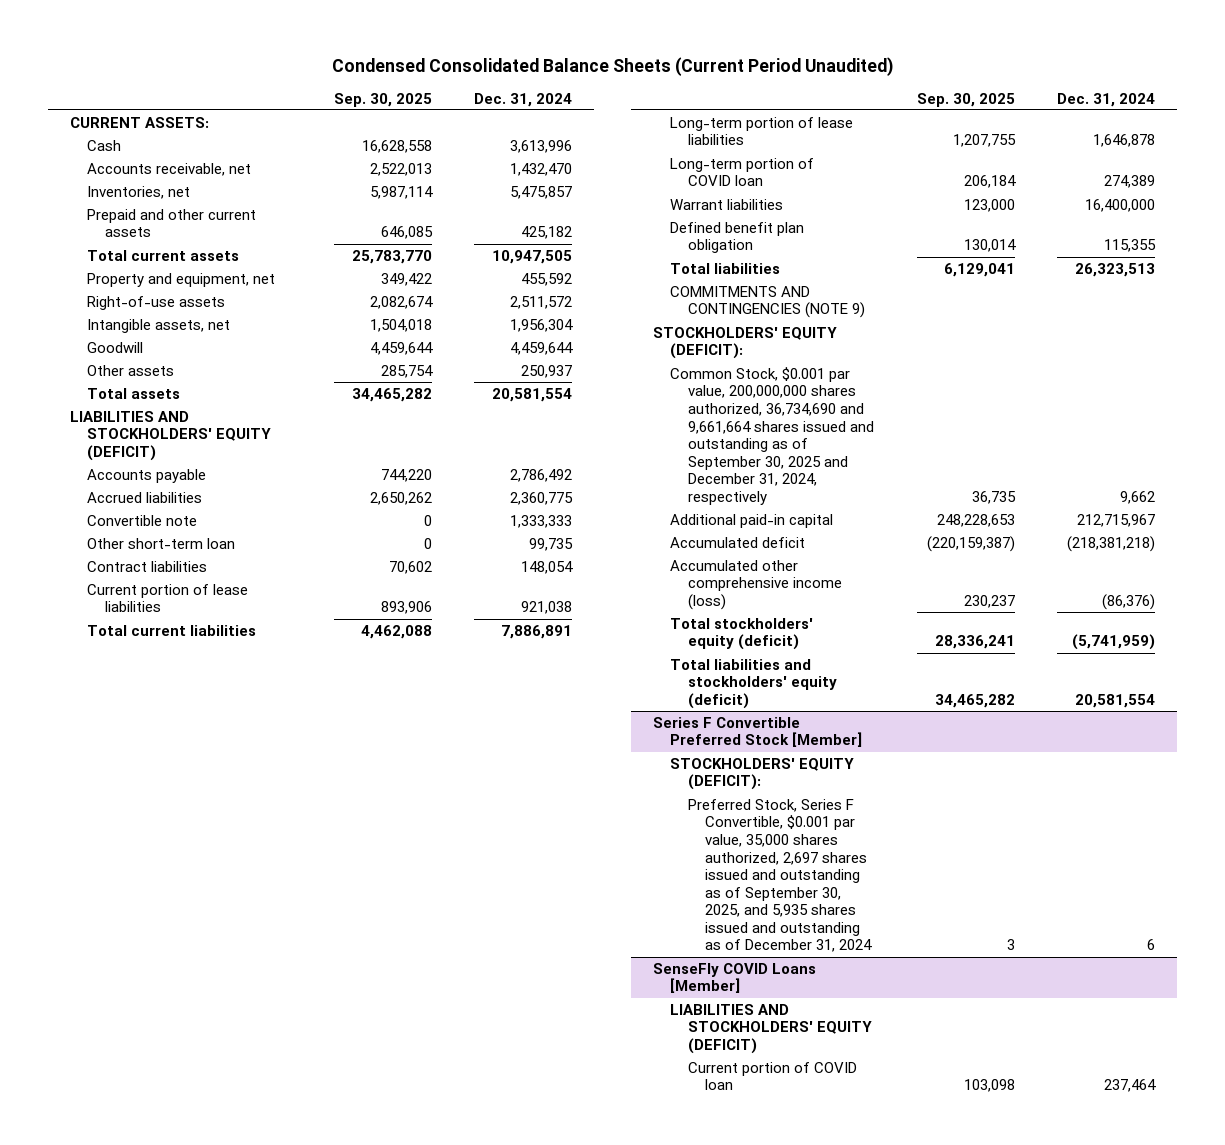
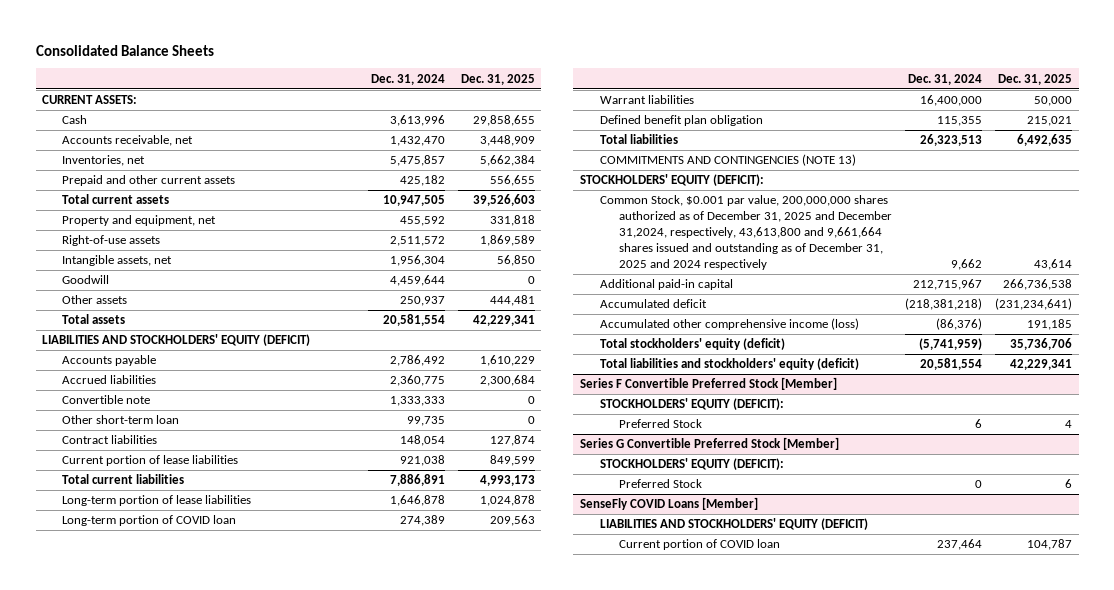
[331,56,894,76] Condensed Consolidated Balance Sheets (Current Period Unaudited) -> [35,44,214,56] Consolidated Balance Sheets
[333,92,432,107] Sep. 30, 2025 -> none
none -> [460,73,535,85] Dec. 31, 2025
[670,285,865,319] COMMITMENTS AND CONTINGENCIES (NOTE 9) -> [599,154,856,167] COMMITMENTS AND CONTINGENCIES (NOTE 13)
[670,366,874,505] Common Stock, $0.001 par value, 200,000,000 shares authorized, 36,734,690 and 9,661,664 shares issued and outstanding as of September 30, 2025 and December 31, 2024, respectively -> [599,195,893,271] Common Stock, $0.001 par value, 200,000,000 shares authorized as of December 31, 2025 and December 31,2024, respectively, 43,613,800 and 9,661,664 shares issued and outstanding as of December 31, 2025 and 2024 respectively
[687,798,873,953] Preferred Stock, Series F Convertible, $0.001 par value, 35,000 shares authorized, 2,697 shares issued and outstanding as of September 30, 2025, and 5,935 shares issued and outstanding as of December 31, 2024 -> [619,419,703,429] Preferred Stock
none -> [579,437,839,451] Series G Convertible Preferred Stock [Member]
none -> [599,458,784,471] STOCKHOLDERS' EQUITY (DEFICIT):
none -> [619,479,703,489] Preferred Stock

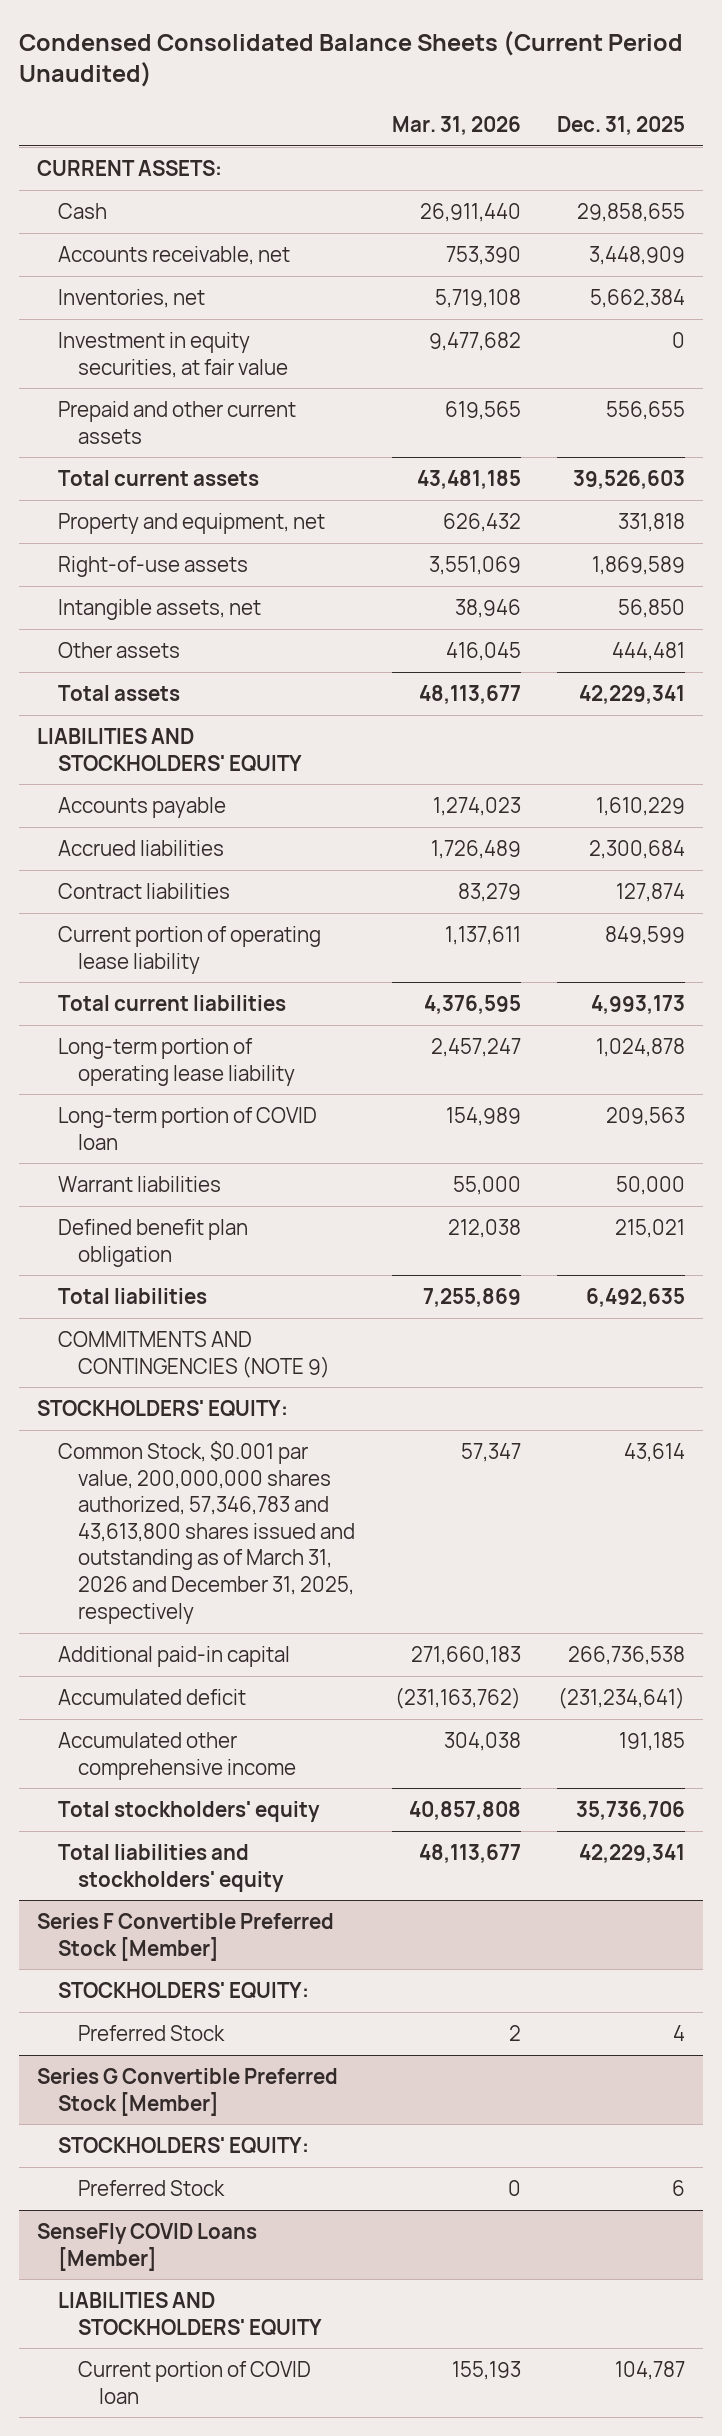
[35,44,214,56] Consolidated Balance Sheets -> [18,30,683,88] Condensed Consolidated Balance Sheets (Current Period Unaudited)
[370,73,445,85] Dec. 31, 2024 -> none
none -> [391,115,521,135] Mar. 31, 2026
none -> [57,331,289,378] Investment in equity securities, at fair value
[61,275,109,285] Goodwill -> none
[42,334,311,347] LIABILITIES AND STOCKHOLDERS' EQUITY (DEFICIT) -> [36,727,302,772] LIABILITIES AND STOCKHOLDERS' EQUITY
[61,395,150,405] Convertible note -> none
[61,415,179,425] Other short-term loan -> none
[61,455,238,467] Current portion of lease liabilities -> [57,925,321,974] Current portion of operating lease liability
[61,495,251,507] Long-term portion of lease liabilities -> [57,1037,296,1086] Long-term portion of operating lease liability
[599,154,856,167] COMMITMENTS AND CONTINGENCIES (NOTE 13) -> [57,1330,331,1378] COMMITMENTS AND CONTINGENCIES (NOTE 9)
[579,174,764,187] STOCKHOLDERS' EQUITY (DEFICIT): -> [36,1399,288,1417] STOCKHOLDERS' EQUITY:
[599,195,893,271] Common Stock, $0.001 par value, 200,000,000 shares authorized as of December 31, 2025 and December 31,2024, respectively, 43,613,800 and 9,661,664 shares issued and outstanding as of December 31, 2025 and 2024 respectively -> [57,1440,356,1624] Common Stock, $0.001 par value, 200,000,000 shares authorized, 57,346,783 and 43,613,800 shares issued and outstanding as of March 31, 2026 and December 31, 2025, respectively
[599,318,859,331] Accumulated other comprehensive income (loss) -> [57,1731,297,1780] Accumulated other comprehensive income
[599,338,785,351] Total stockholders' equity (deficit) -> [57,1800,320,1822] Total stockholders' equity
[599,358,859,371] Total liabilities and stockholders' equity (deficit) -> [57,1843,285,1892] Total liabilities and stockholders' equity
[599,398,784,411] STOCKHOLDERS' EQUITY (DEFICIT): -> [57,1981,309,1999] STOCKHOLDERS' EQUITY:
[599,458,784,471] STOCKHOLDERS' EQUITY (DEFICIT): -> [57,2136,309,2154] STOCKHOLDERS' EQUITY:
[599,518,868,531] LIABILITIES AND STOCKHOLDERS' EQUITY (DEFICIT) -> [57,2291,323,2336] LIABILITIES AND STOCKHOLDERS' EQUITY

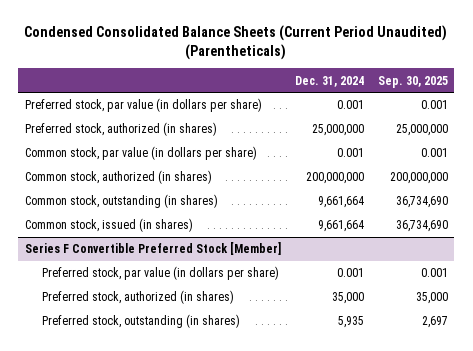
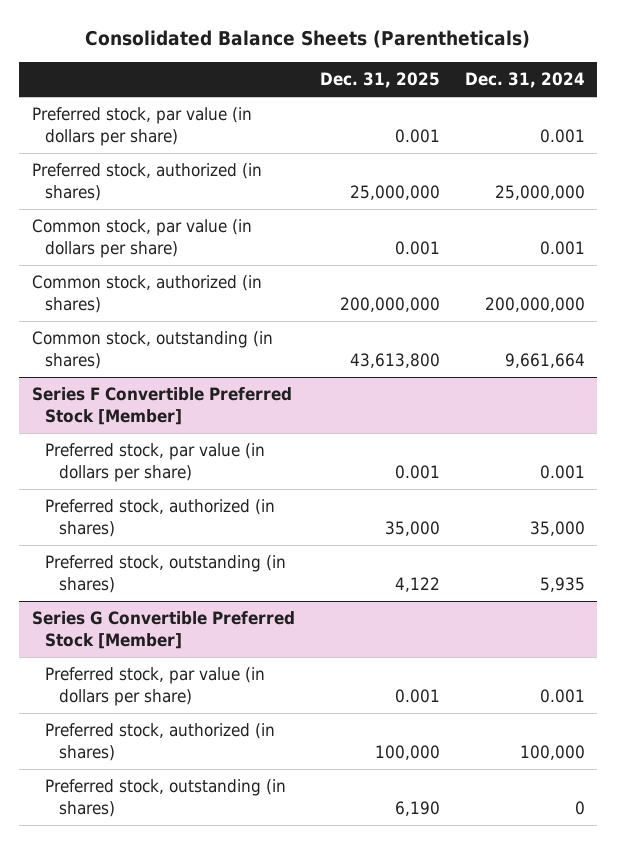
[24,25,448,61] Condensed Consolidated Balance Sheets (Current Period Unaudited) (Parentheticals) -> [85,30,531,49] Consolidated Balance Sheets (Parentheticals)
[377,75,448,88] Sep. 30, 2025 -> none
none -> [319,72,440,89] Dec. 31, 2025
[25,218,194,233] Common stock, issued (in shares) -> none
none -> [31,611,295,649] Series G Convertible Preferred Stock [Member]
none -> [45,667,266,706] Preferred stock, par value (in dollars per share)
none -> [45,723,276,761] Preferred stock, authorized (in shares)
none -> [45,779,287,817] Preferred stock, outstanding (in shares)

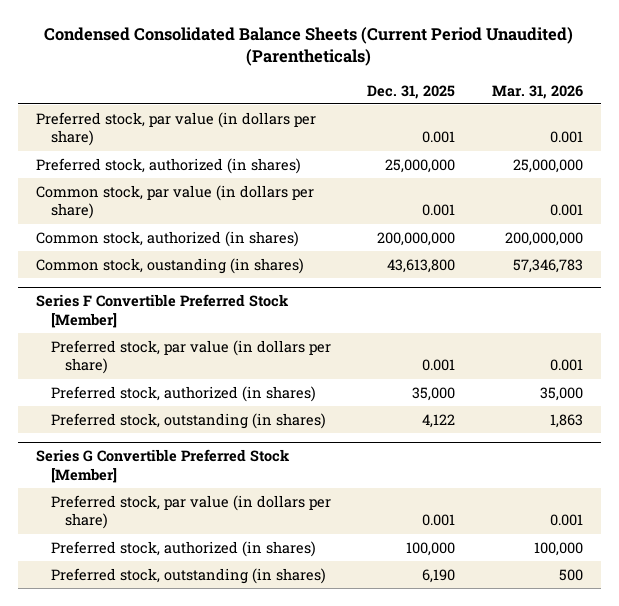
[85,30,531,49] Consolidated Balance Sheets (Parentheticals) -> [44,27,574,67] Condensed Consolidated Balance Sheets (Current Period Unaudited) (Parentheticals)
[464,72,585,89] Dec. 31, 2024 -> none
none -> [491,84,583,99] Mar. 31, 2026
[31,331,273,369] Common stock, outstanding (in shares) -> [36,257,305,274] Common stock, oustanding (in shares)

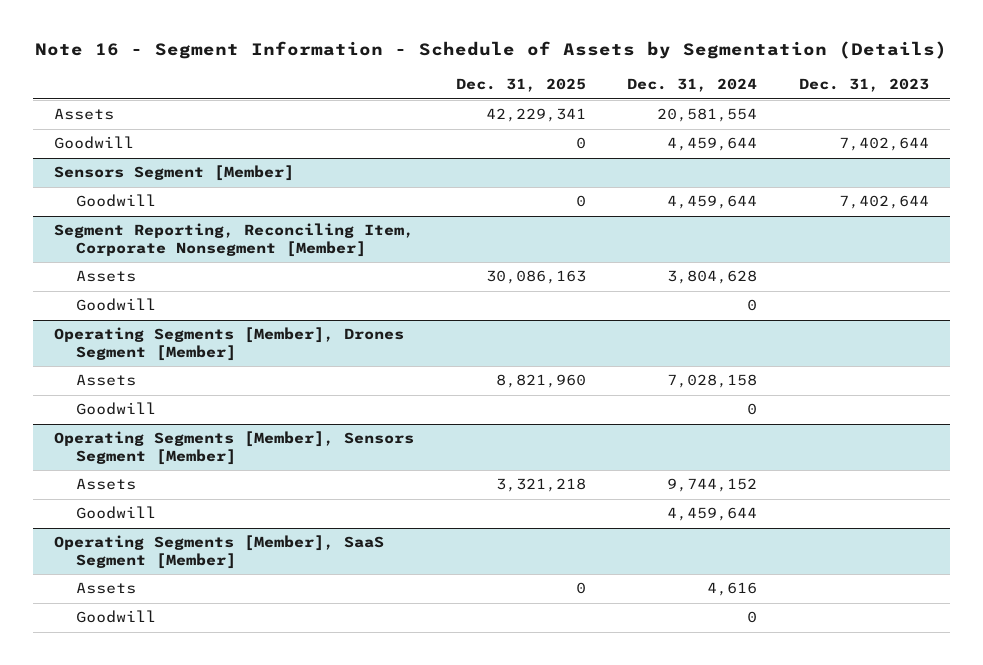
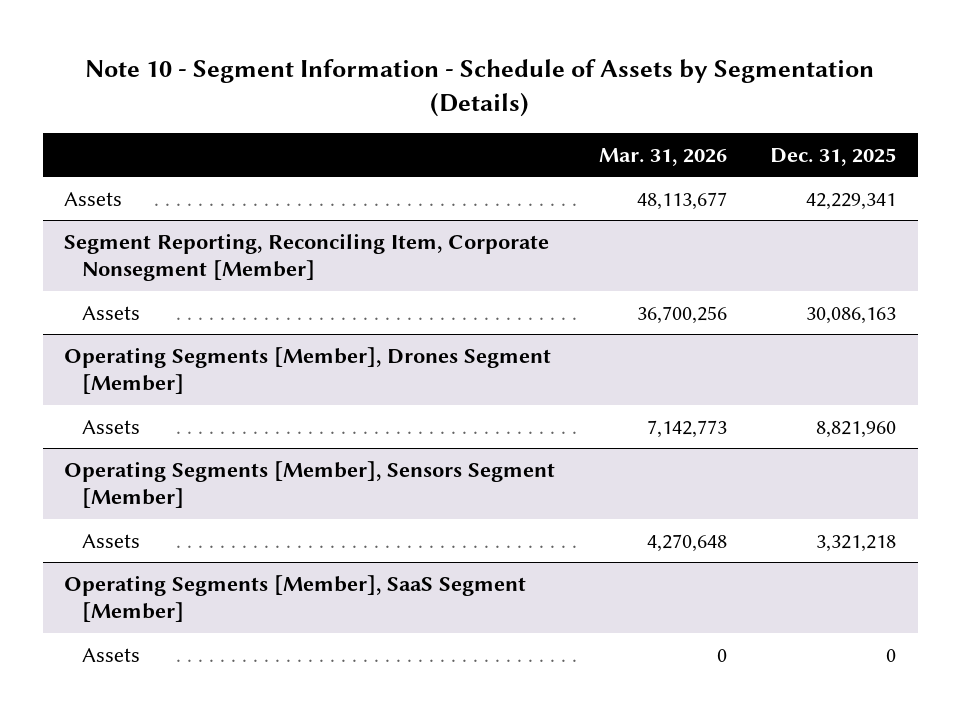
[35,41,948,60] Note 16 - Segment Information - Schedule of Assets by Segmentation (Details) -> [85,58,875,118] Note 10 - Segment Information - Schedule of Assets by Segmentation (Details)
[627,78,758,93] Dec. 31, 2024 -> none
[798,78,929,93] Dec. 31, 2023 -> none
none -> [598,147,727,166] Mar. 31, 2026
[54,136,135,150] Goodwill -> none
[54,165,295,182] Sensors Segment [Member] -> none
[75,194,156,208] Goodwill -> none
[75,298,156,312] Goodwill -> none
[75,402,156,416] Goodwill -> none
[75,506,156,520] Goodwill -> none
[75,610,156,624] Goodwill -> none

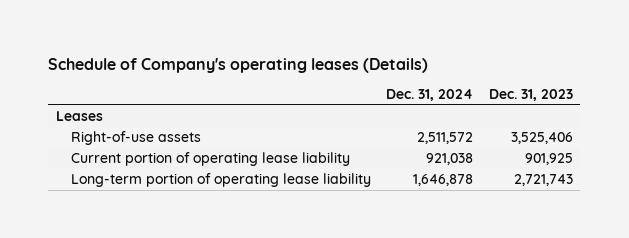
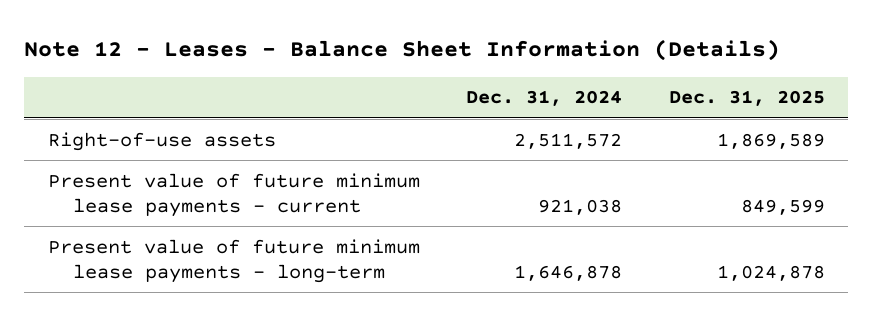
[48,57,429,73] Schedule of Company's operating leases (Details) -> [24,39,781,62] Note 12 - Leases - Balance Sheet Information (Details)
[488,89,573,102] Dec. 31, 2023 -> none
none -> [669,90,826,107] Dec. 31, 2025
[56,111,104,122] Leases -> none
[70,152,350,167] Current portion of operating lease liability -> [47,172,420,217] Present value of future minimum lease payments - current
[70,173,371,188] Long-term portion of operating lease liability -> [47,238,420,283] Present value of future minimum lease payments - long-term

